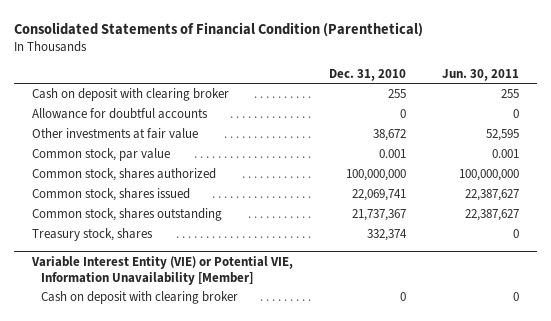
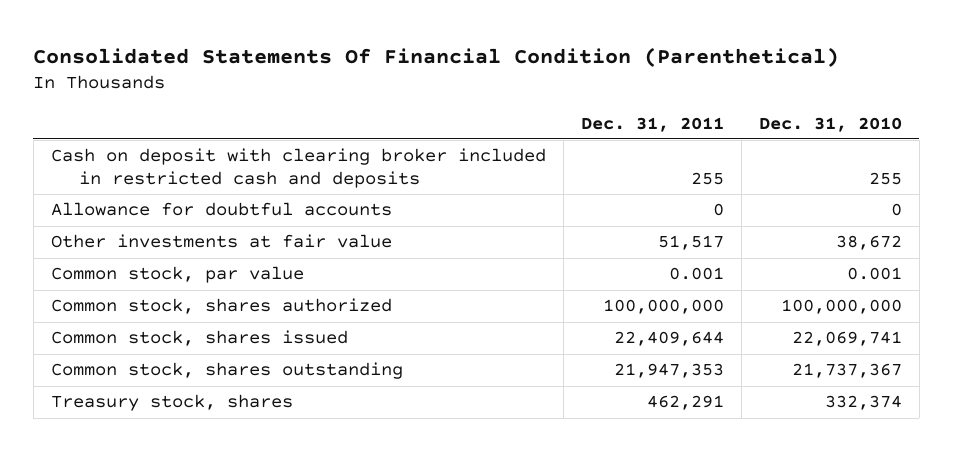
[13,21,423,37] Consolidated Statements of Financial Condition (Parenthetical) -> [33,46,840,67] Consolidated Statements Of Financial Condition (Parenthetical)
[441,68,519,81] Jun. 30, 2011 -> none
none -> [580,116,724,132] Dec. 31, 2011
[31,88,229,102] Cash on deposit with clearing broker -> [50,148,546,188] Cash on deposit with clearing broker included in restricted cash and deposits
[30,255,293,285] Variable Interest Entity (VIE) or Potential VIE, Information Unavailability [Member] -> none
[41,291,239,305] Cash on deposit with clearing broker -> none

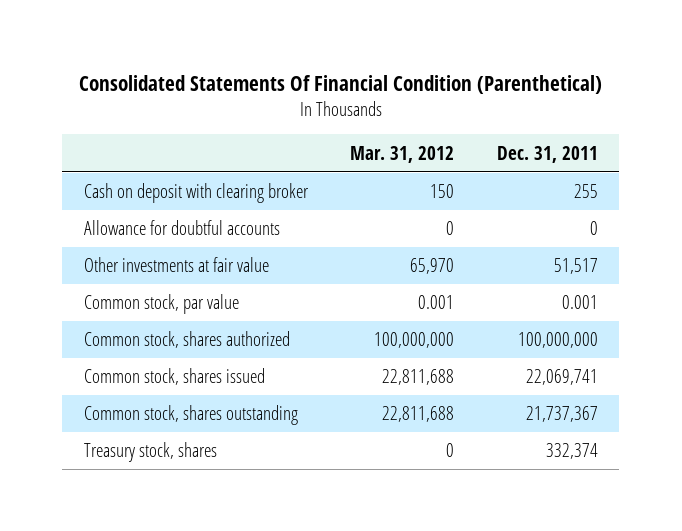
[758,116,902,132] Dec. 31, 2010 -> none
none -> [350,145,455,163] Mar. 31, 2012
[50,148,546,188] Cash on deposit with clearing broker included in restricted cash and deposits -> [83,183,309,204] Cash on deposit with clearing broker
[613,331,724,347] 22,409,644 -> [526,369,599,386] 22,069,741
[613,363,724,379] 21,947,353 -> [526,406,599,423] 21,737,367
[646,395,724,411] 462,291 -> [546,443,599,460] 332,374

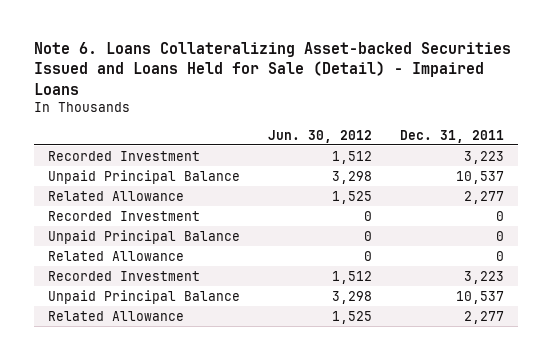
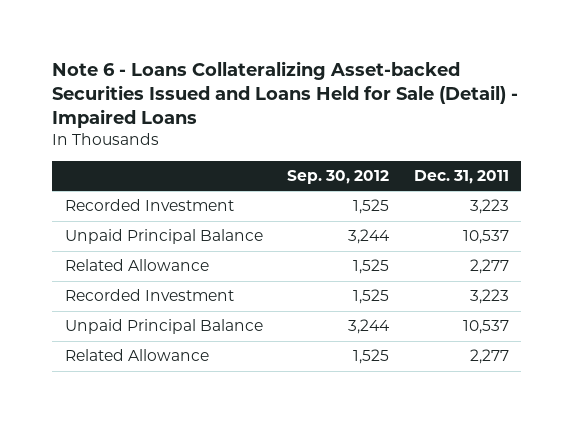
[34,42,512,95] Note 6. Loans Collateralizing Asset-backed Securities Issued and Loans Held for Sale (Detail) - Impaired Loans -> [52,61,519,129] Note 6 - Loans Collateralizing Asset-backed Securities Issued and Loans Held for Sale (Detail) - Impaired Loans
[268,129,373,143] Jun. 30, 2012 -> none
none -> [287,169,390,184] Sep. 30, 2012
[48,210,201,221] Recorded Investment -> none
[48,229,241,244] Unpaid Principal Balance -> none
[48,250,185,261] Related Allowance -> none

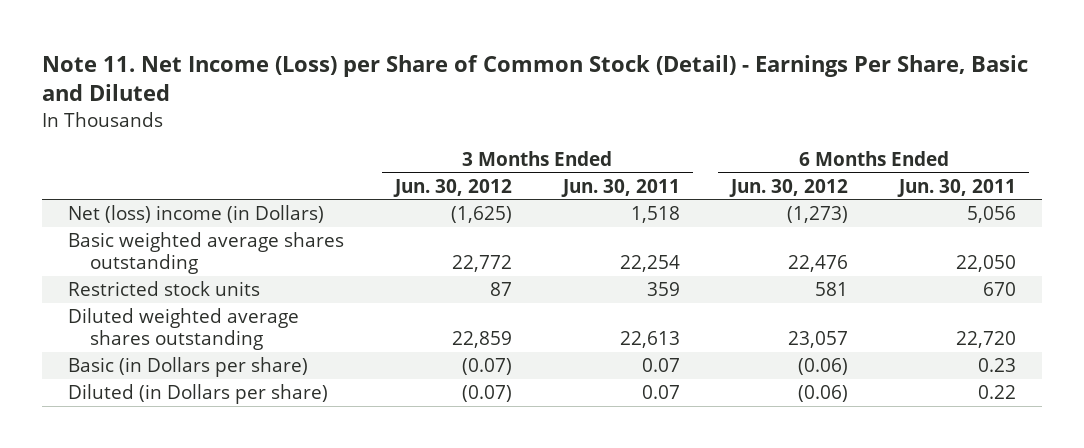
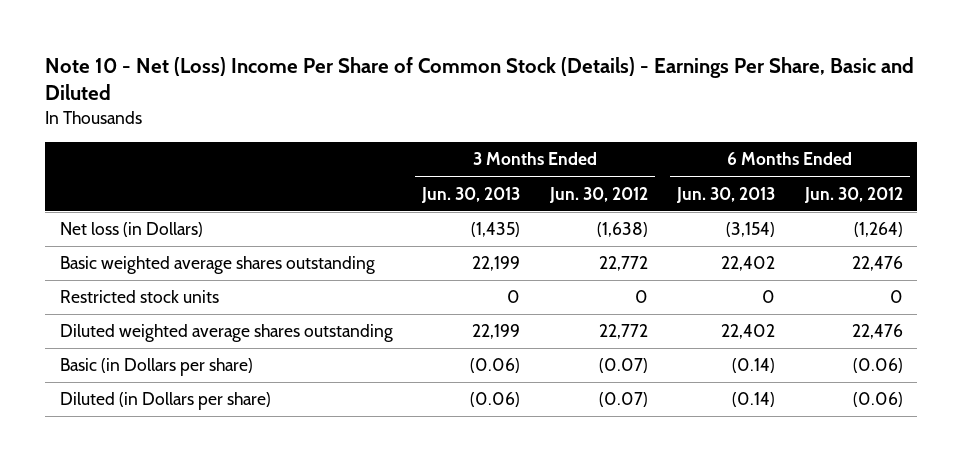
[41,54,1028,102] Note 11. Net Income (Loss) per Share of Common Stock (Detail) - Earnings Per Share, Basic and Diluted -> [45,56,915,101] Note 10 - Net (Loss) Income Per Share of Common Stock (Details) - Earnings Per Share, Basic and Diluted
[560,178,680,197] Jun. 30, 2011 -> none
[897,178,1017,197] Jun. 30, 2011 -> none
none -> [421,186,521,203] Jun. 30, 2013
none -> [676,186,776,203] Jun. 30, 2013
[67,205,324,224] Net (loss) income (in Dollars) -> [59,222,203,238] Net loss (in Dollars)
[450,206,512,224] (1,625) -> [596,222,648,238] (1,638)
[786,206,848,224] (1,273) -> [853,222,903,238] (1,264)
[489,282,512,297] 87 -> [634,290,648,304] 0
[814,282,848,297] 581 -> [889,290,903,304] 0
[451,331,512,349] 22,859 -> [598,324,648,340] 22,772
[787,331,848,349] 23,057 -> [851,324,903,340] 22,476

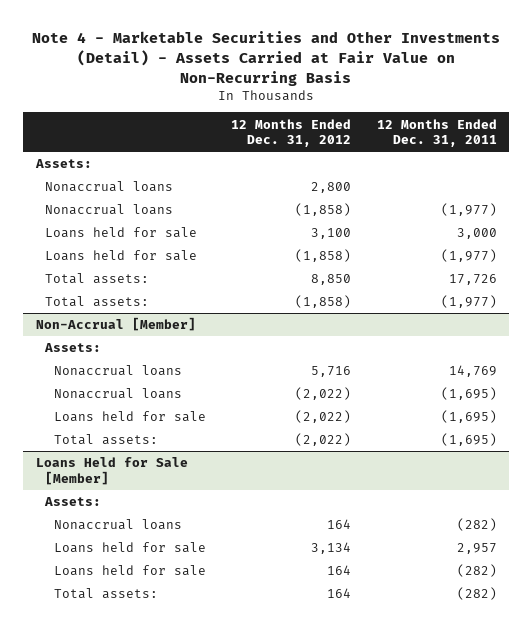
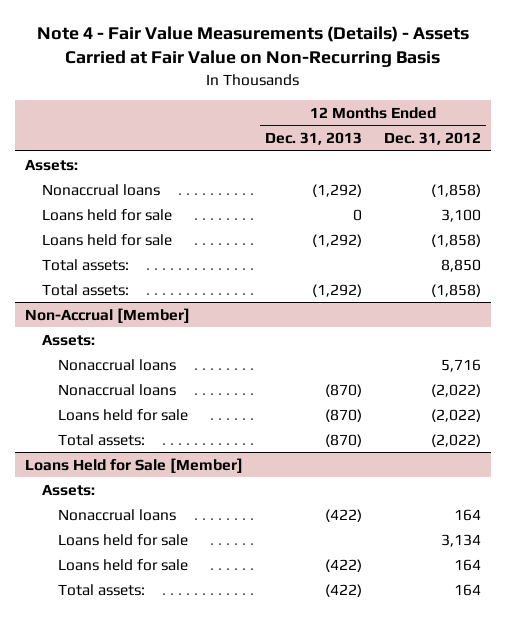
[32,31,501,86] Note 4 - Marketable Securities and Other Investments (Detail) - Assets Carried at Fair Value on Non-Recurring Basis -> [36,26,469,68] Note 4 - Fair Value Measurements (Details) - Assets Carried at Fair Value on Non-Recurring Basis
[376,118,497,147] 12 Months Ended Dec. 31, 2011 -> none
none -> [264,132,362,146] Dec. 31, 2013
[45,181,174,193] Nonaccrual loans -> none

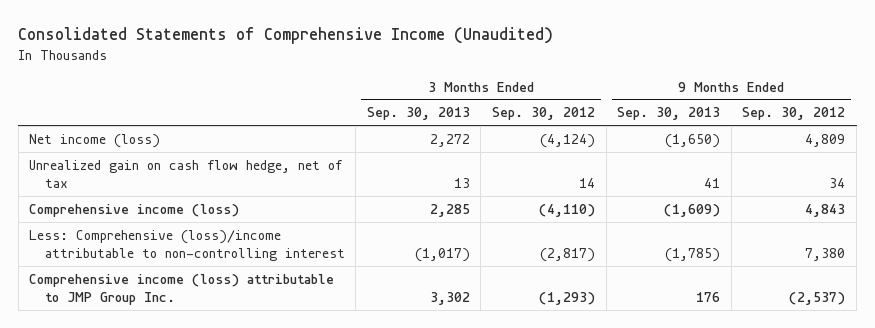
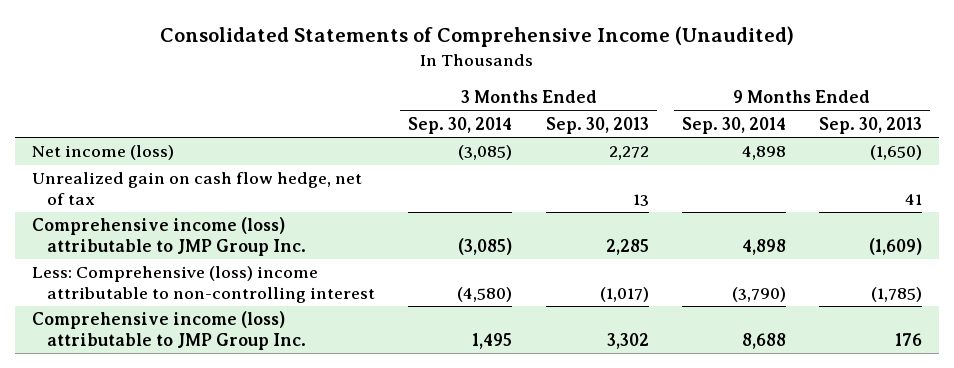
[491,107,595,121] Sep. 30, 2012 -> none
[742,107,846,121] Sep. 30, 2012 -> none
none -> [408,116,513,134] Sep. 30, 2014
none -> [681,116,786,134] Sep. 30, 2014
[29,203,240,217] Comprehensive income (loss) -> [31,217,307,257] Comprehensive income (loss) attributable to JMP Group Inc.
[29,229,345,262] Less: Comprehensive (loss)/income attributable to non-controlling interest -> [31,266,376,304] Less: Comprehensive (loss) income attributable to non-controlling interest

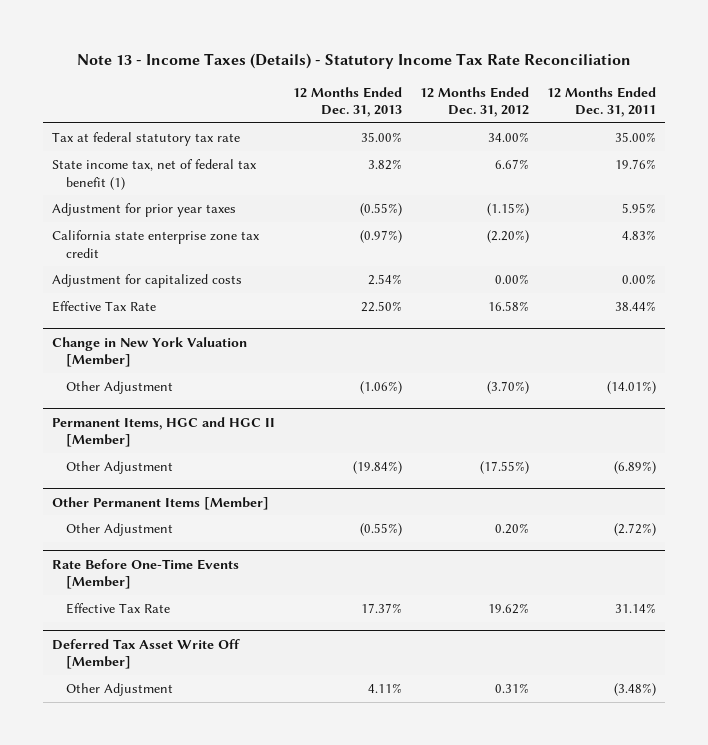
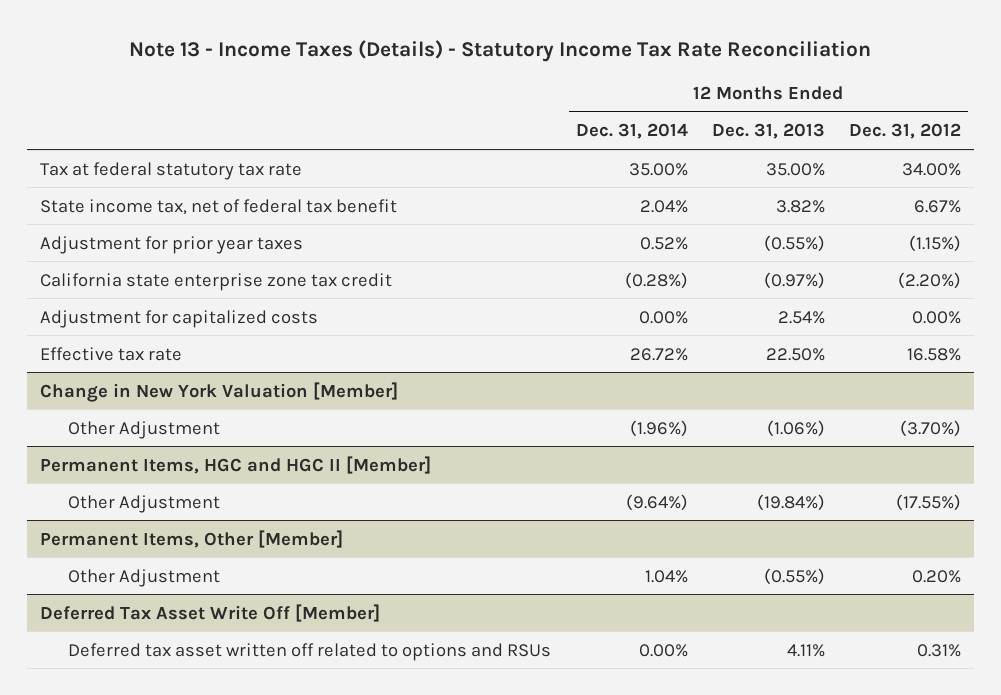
[547,86,657,118] 12 Months Ended Dec. 31, 2011 -> none
none -> [575,123,688,140] Dec. 31, 2014
[51,158,257,190] State income tax, net of federal tax benefit (1) -> [39,198,397,215] State income tax, net of federal tax benefit
[51,300,156,312] Effective Tax Rate -> [39,346,182,361] Effective tax rate
[51,496,269,510] Other Permanent Items [Member] -> [39,529,343,548] Permanent Items, Other [Member]
[51,558,239,590] Rate Before One-Time Events [Member] -> none
[65,602,170,614] Effective Tax Rate -> none
[65,682,173,696] Other Adjustment -> [68,642,552,661] Deferred tax asset written off related to options and RSUs

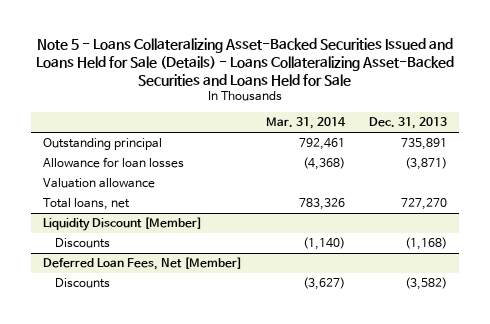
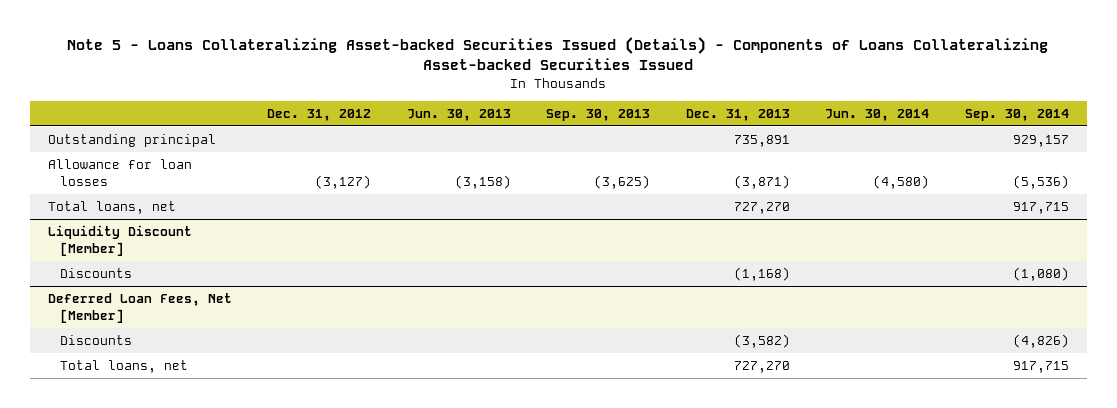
[35,37,454,86] Note 5 - Loans Collateralizing Asset-Backed Securities Issued and Loans Held for Sale (Details) - Loans Collateralizing Asset-Backed Securities and Loans Held for Sale -> [67,37,1049,71] Note 5 - Loans Collateralizing Asset-backed Securities Issued (Details) - Components of Loans Collateralizing Asset-backed Securities Issued
[265,117,346,130] Mar. 31, 2014 -> none
none -> [267,108,372,121] Dec. 31, 2012
none -> [406,108,511,121] Jun. 30, 2013
none -> [546,108,651,121] Sep. 30, 2013
none -> [825,108,930,121] Jun. 30, 2014
none -> [964,108,1069,121] Sep. 30, 2014
[42,178,155,189] Valuation allowance -> none
none -> [59,360,188,374] Total loans, net

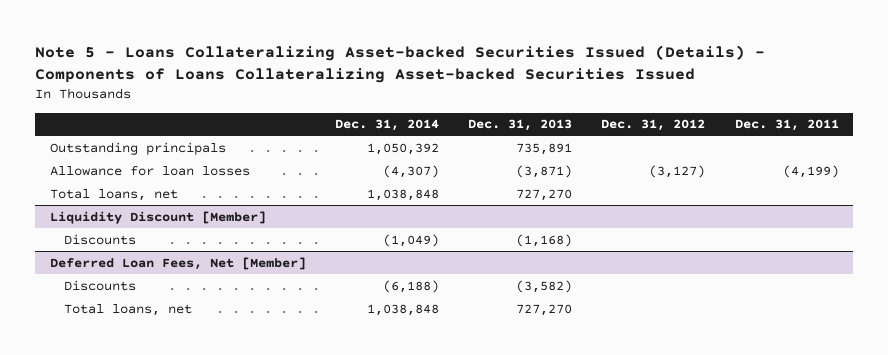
[406,108,511,121] Jun. 30, 2013 -> none
[546,108,651,121] Sep. 30, 2013 -> none
[825,108,930,121] Jun. 30, 2014 -> none
[964,108,1069,121] Sep. 30, 2014 -> none
none -> [334,119,439,132] Dec. 31, 2014
none -> [734,119,839,132] Dec. 31, 2011
[47,134,216,148] Outstanding principal -> [49,141,226,155] Outstanding principals

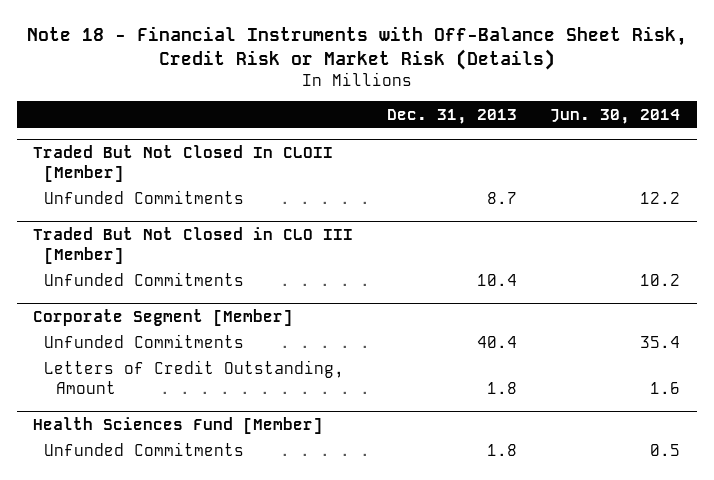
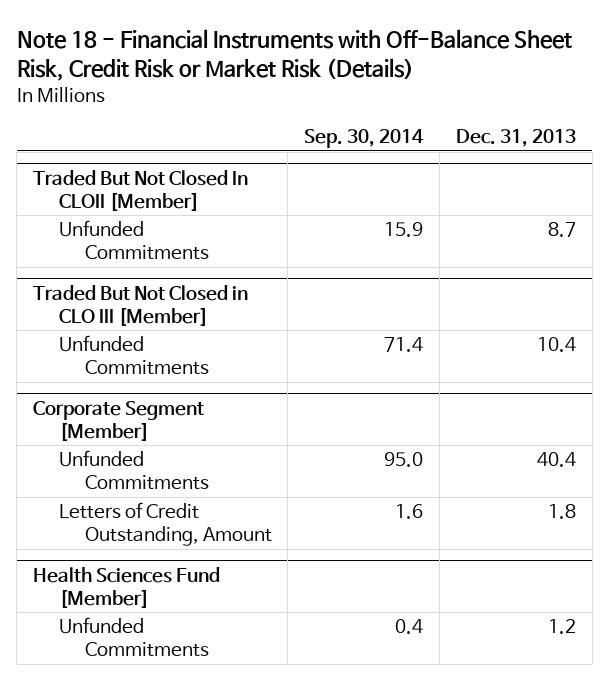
[550,108,681,124] Jun. 30, 2014 -> none
none -> [304,128,425,148] Sep. 30, 2014
[486,443,517,456] 1.8 -> [547,619,576,635] 1.2

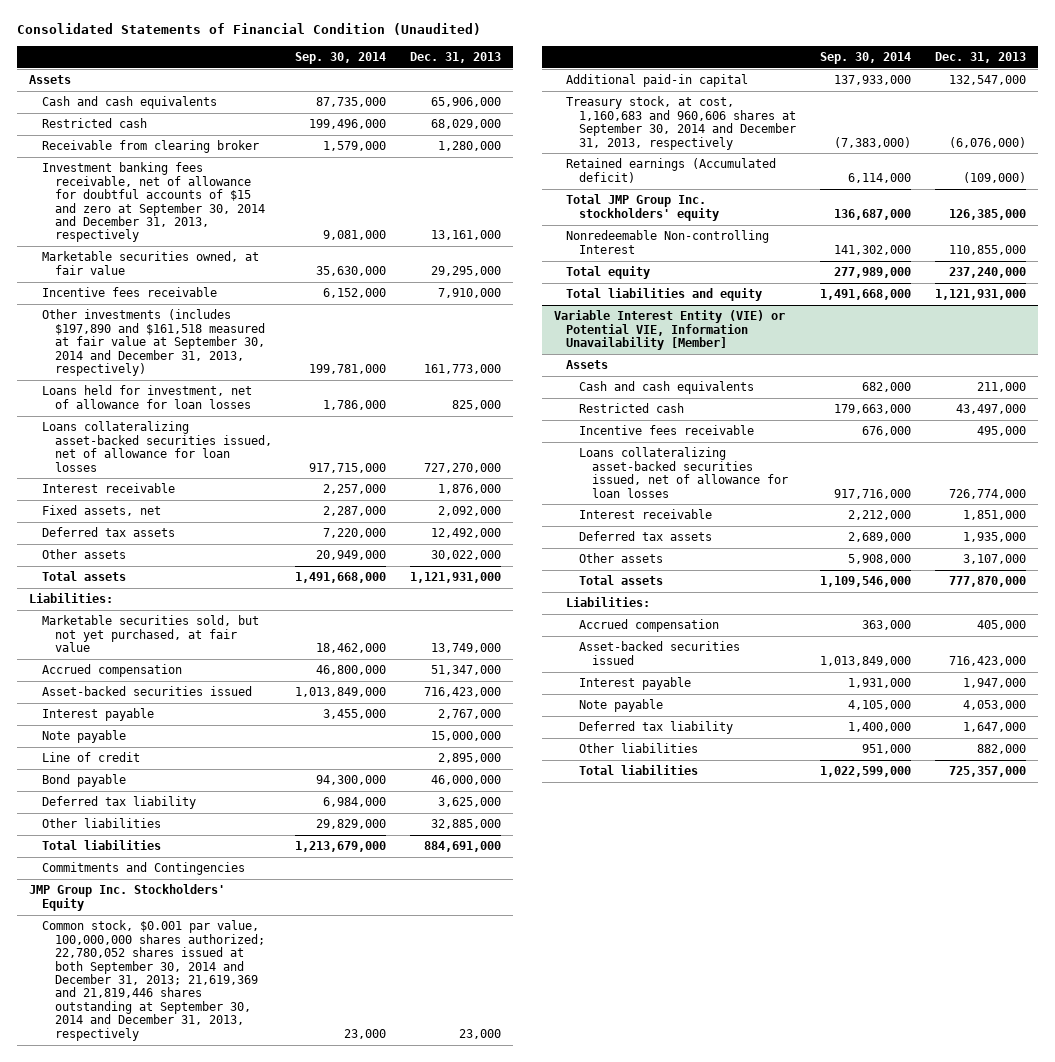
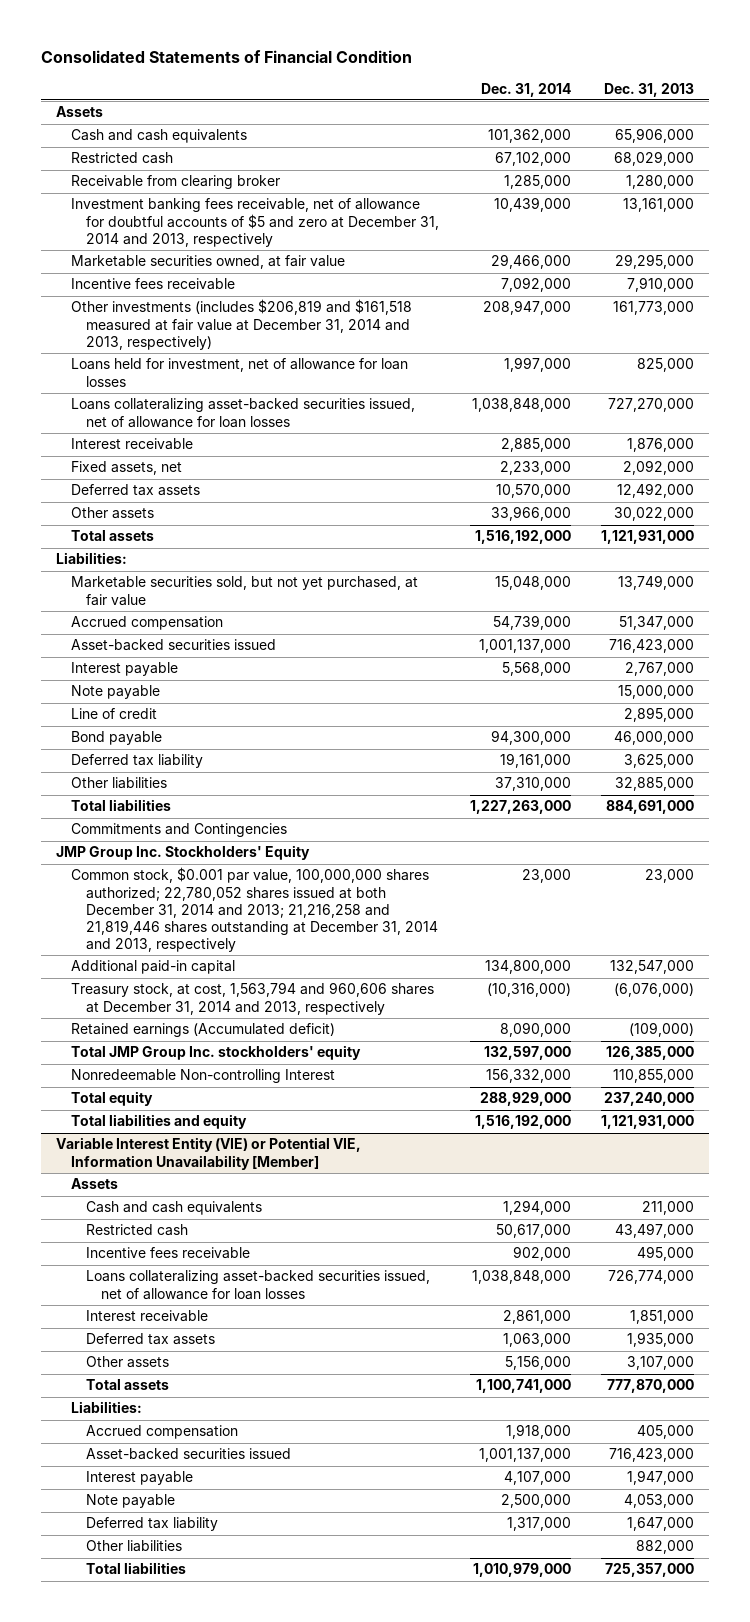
[16,23,481,36] Consolidated Statements of Financial Condition (Unaudited) -> [41,50,413,64] Consolidated Statements of Financial Condition
[295,51,387,64] Sep. 30, 2014 -> none
none -> [480,82,571,97] Dec. 31, 2014
[41,162,265,243] Investment banking fees receivable, net of allowance for doubtful accounts of $15 and zero at September 30, 2014 and December 31, 2013, respectively -> [71,198,440,247] Investment banking fees receivable, net of allowance for doubtful accounts of $5 and zero at December 31, 2014 and 2013, respectively
[41,309,265,377] Other investments (includes $197,890 and $161,518 measured at fair value at September 30, 2014 and December 31, 2013, respectively) -> [71,299,413,350] Other investments (includes $206,819 and $161,518 measured at fair value at December 31, 2014 and 2013, respectively)
[41,920,265,1041] Common stock, $0.001 par value, 100,000,000 shares authorized; 22,780,052 shares issued at both September 30, 2014 and December 31, 2013; 21,619,369 and 21,819,446 shares outstanding at September 30, 2014 and December 31, 2013, respectively -> [71,867,439,952] Common stock, $0.001 par value, 100,000,000 shares authorized; 22,780,052 shares issued at both December 31, 2014 and 2013; 21,216,258 and 21,819,446 shares outstanding at December 31, 2014 and 2013, respectively
[566,96,797,150] Treasury stock, at cost, 1,160,683 and 960,606 shares at September 30, 2014 and December 31, 2013, respectively -> [71,982,435,1015] Treasury stock, at cost, 1,563,794 and 960,606 shares at December 31, 2014 and 2013, respectively

